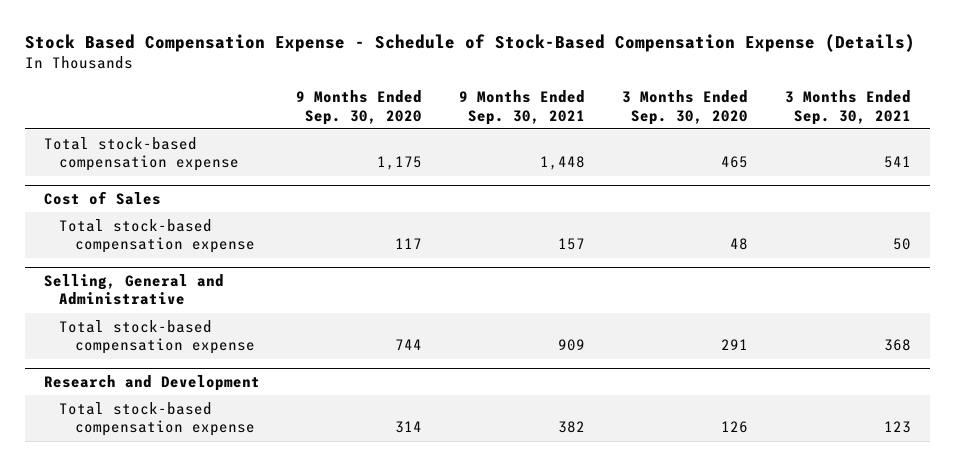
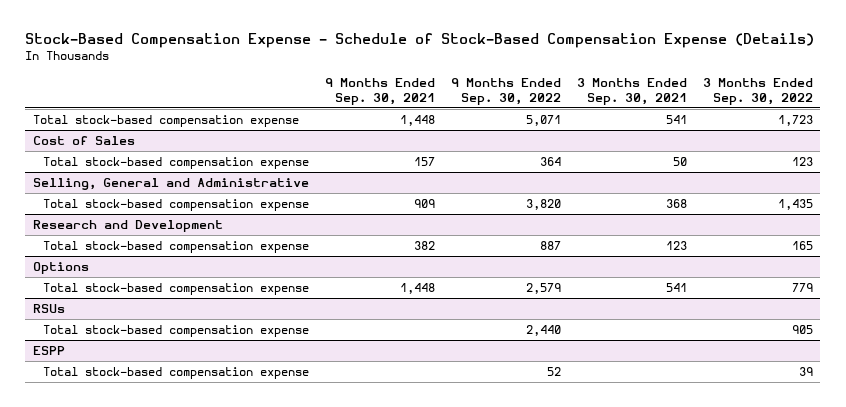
[25,34,916,53] Stock Based Compensation Expense - Schedule of Stock-Based Compensation Expense (Details) -> [25,32,815,48] Stock-Based Compensation Expense - Schedule of Stock-Based Compensation Expense (Details)
[296,90,423,125] 9 Months Ended Sep. 30, 2020 -> none
[622,90,749,125] 3 Months Ended Sep. 30, 2020 -> none
none -> [450,77,561,105] 9 Months Ended Sep. 30, 2022
none -> [702,77,813,105] 3 Months Ended Sep. 30, 2022
none -> [33,262,90,275] Options
none -> [43,283,310,296] Total stock-based compensation expense
none -> [33,304,66,314] RSUs
none -> [43,325,310,338] Total stock-based compensation expense
none -> [33,346,66,356] ESPP
none -> [43,367,310,380] Total stock-based compensation expense

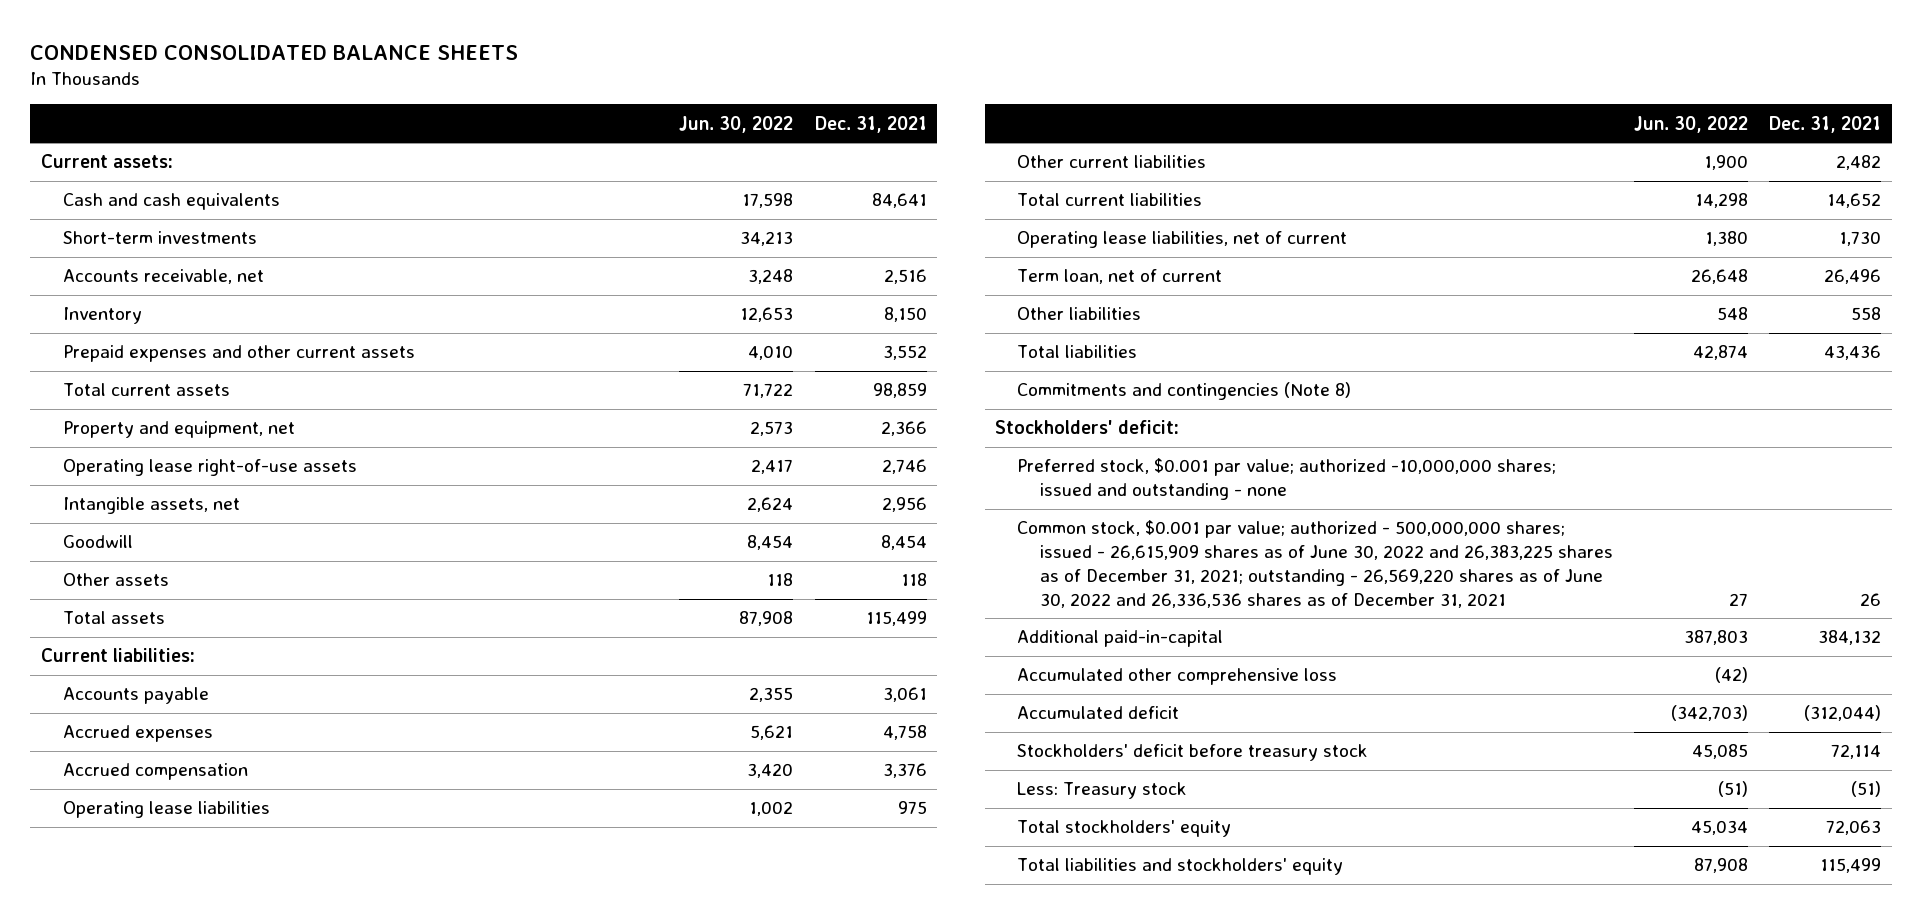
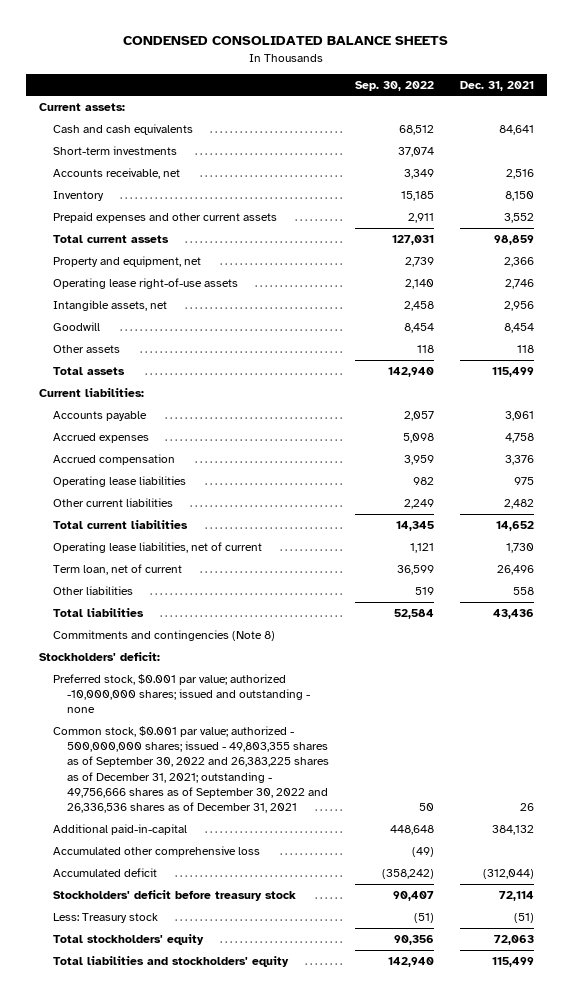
[679,115,794,133] Jun. 30, 2022 -> none
none -> [354,80,434,91] Sep. 30, 2022
[1017,520,1613,608] Common stock, $0.001 par value; authorized - 500,000,000 shares; issued - 26,615,909 shares as of June 30, 2022 and 26,383,225 shares as of December 31, 2021; outstanding - 26,569,220 shares as of June 30, 2022 and 26,336,536 shares as of December 31, 2021 -> [53,725,330,814] Common stock, $0.001 par value; authorized - 500,000,000 shares; issued - 49,803,355 shares as of September 30, 2022 and 26,383,225 shares as of December 31, 2021; outstanding - 49,756,666 shares as of September 30, 2022 and 26,336,536 shares as of December 31, 2021

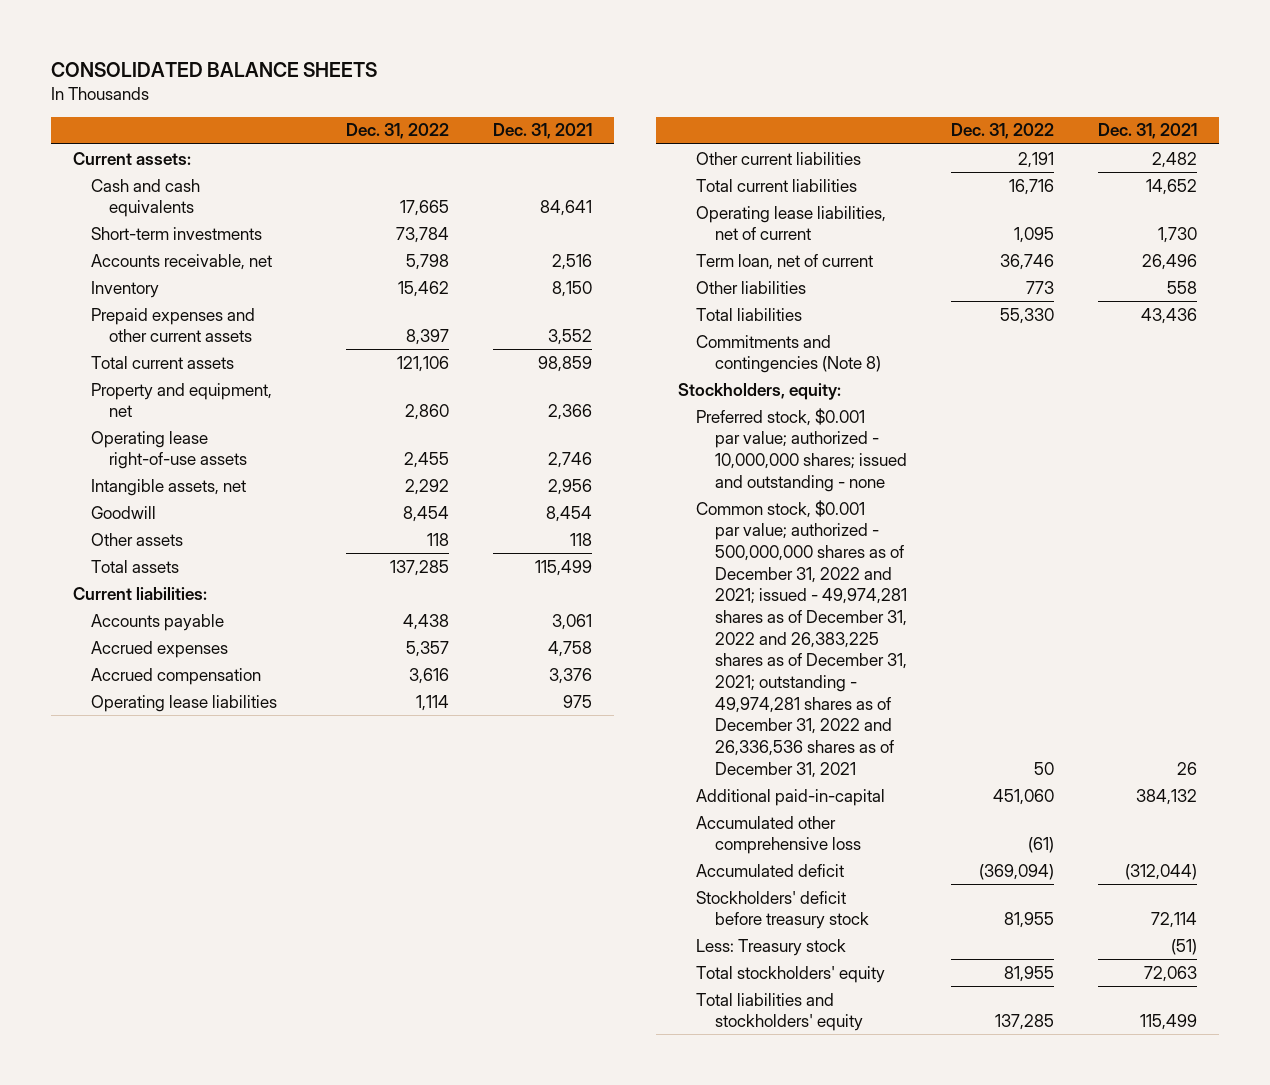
[123,35,449,45] CONDENSED CONSOLIDATED BALANCE SHEETS -> [50,62,377,78] CONSOLIDATED BALANCE SHEETS
[354,80,434,91] Sep. 30, 2022 -> none
none -> [345,123,449,140] Dec. 31, 2022
[38,651,160,661] Stockholders' deficit: -> [678,382,842,400] Stockholders, equity:
[53,673,311,714] Preferred stock, $0.001 par value; authorized -10,000,000 shares; issued and outstanding - none -> [696,407,907,492] Preferred stock, $0.001 par value; authorized - 10,000,000 shares; issued and outstanding - none
[53,725,330,814] Common stock, $0.001 par value; authorized - 500,000,000 shares; issued - 49,803,355 shares as of September 30, 2022 and 26,383,225 shares as of December 31, 2021; outstanding - 49,756,666 shares as of September 30, 2022 and 26,336,536 shares as of December 31, 2021 -> [696,499,907,778] Common stock, $0.001 par value; authorized - 500,000,000 shares as of December 31, 2022 and 2021; issued - 49,974,281 shares as of December 31, 2022 and 26,383,225 shares as of December 31, 2021; outstanding - 49,974,281 shares as of December 31, 2022 and 26,336,536 shares as of December 31, 2021

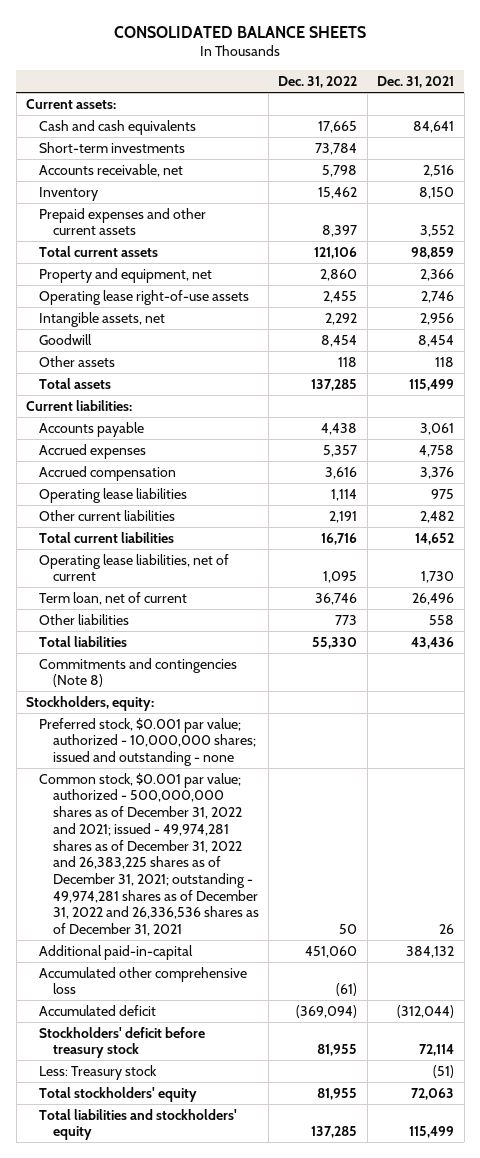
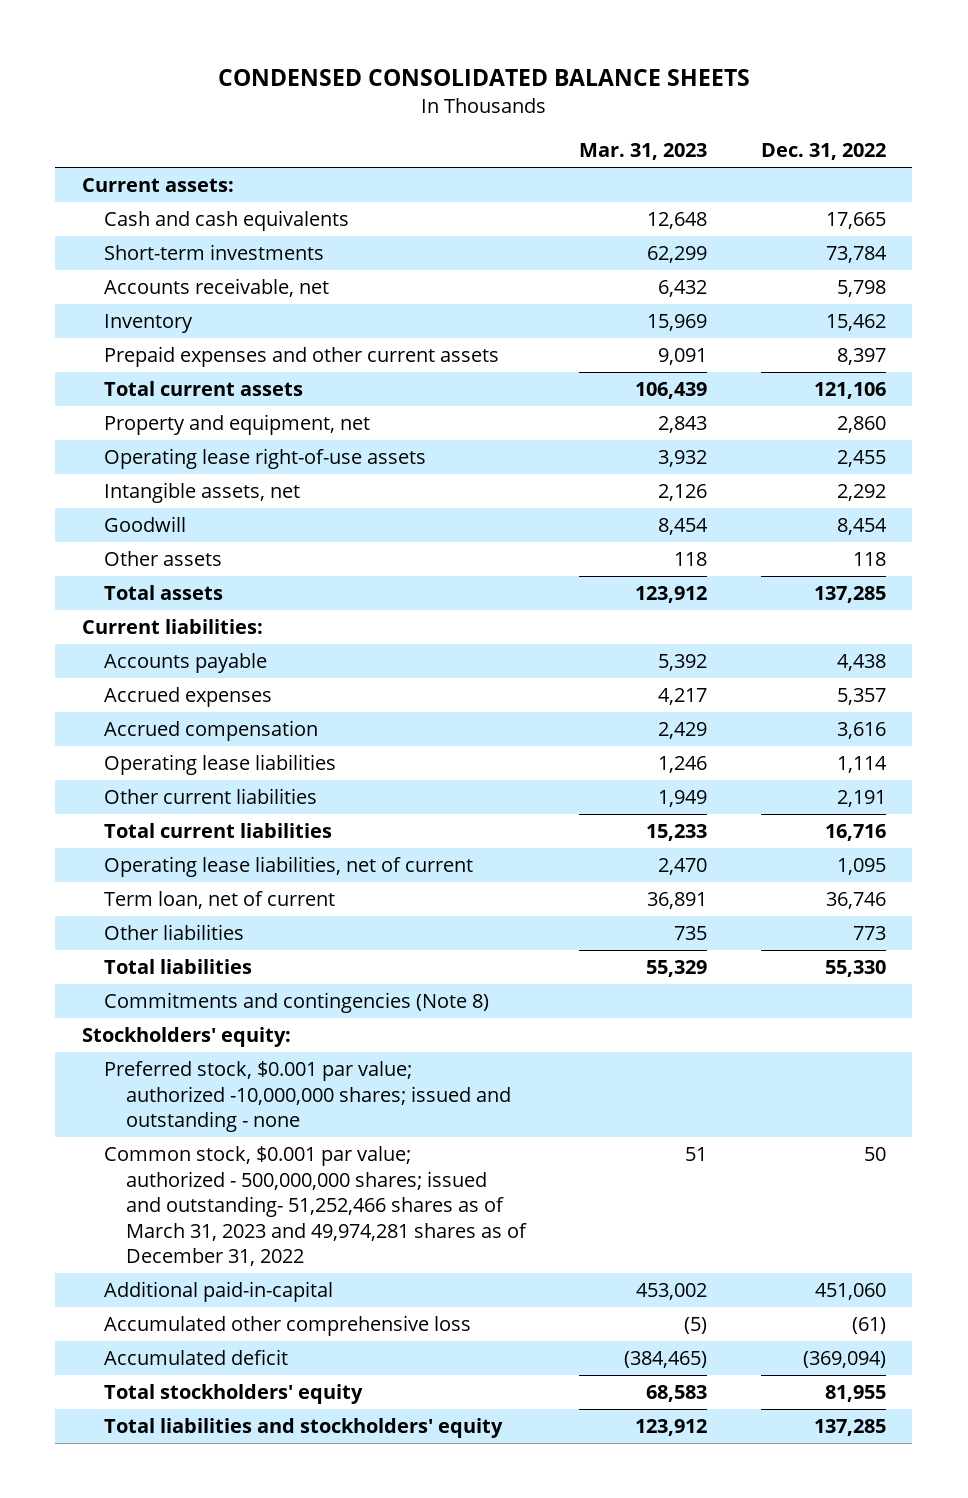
[114,25,367,38] CONSOLIDATED BALANCE SHEETS -> [217,69,750,87] CONDENSED CONSOLIDATED BALANCE SHEETS
[377,76,455,89] Dec. 31, 2021 -> none
none -> [579,143,708,161] Mar. 31, 2023
[26,695,155,711] Stockholders, equity: -> [81,1026,291,1047] Stockholders' equity:
[39,717,256,767] Preferred stock, $0.001 par value; authorized - 10,000,000 shares; issued and outstanding - none -> [103,1060,512,1133] Preferred stock, $0.001 par value; authorized -10,000,000 shares; issued and outstanding - none
[39,772,259,937] Common stock, $0.001 par value; authorized - 500,000,000 shares as of December 31, 2022 and 2021; issued - 49,974,281 shares as of December 31, 2022 and 26,383,225 shares as of December 31, 2021; outstanding - 49,974,281 shares as of December 31, 2022 and 26,336,536 shares as of December 31, 2021 -> [103,1145,528,1267] Common stock, $0.001 par value; authorized - 500,000,000 shares; issued and outstanding- 51,252,466 shares as of March 31, 2023 and 49,974,281 shares as of December 31, 2022
[39,1026,206,1059] Stockholders' deficit before treasury stock -> none
[39,1064,158,1080] Less: Treasury stock -> none

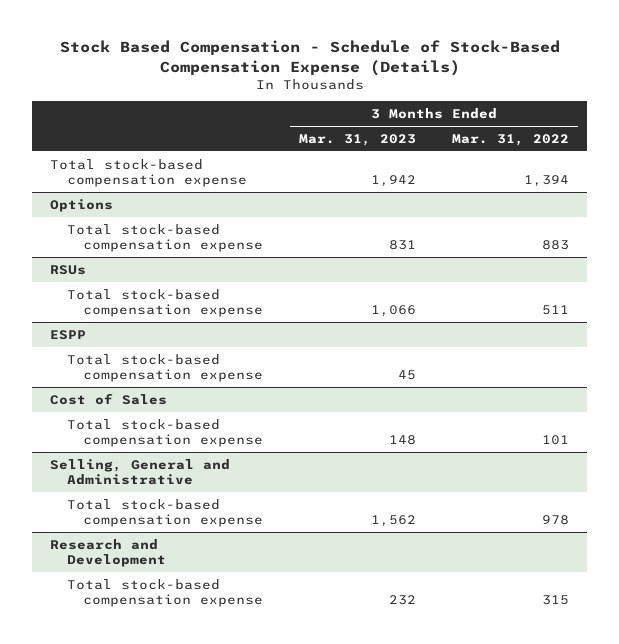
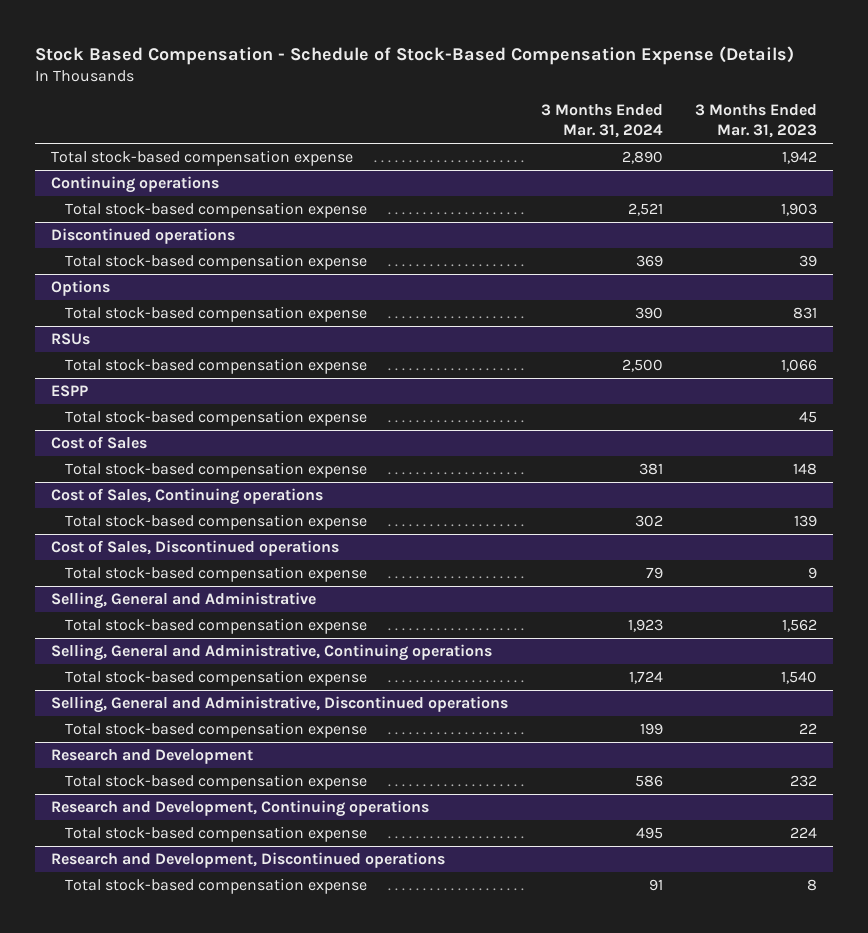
[452,134,570,147] Mar. 31, 2022 -> none
none -> [540,103,663,138] 3 Months Ended Mar. 31, 2024
none -> [51,176,220,194] Continuing operations
none -> [64,202,367,219] Total stock-based compensation expense
none -> [51,228,236,245] Discontinued operations
none -> [64,254,367,271] Total stock-based compensation expense
none -> [51,488,324,506] Cost of Sales, Continuing operations
none -> [64,514,367,531] Total stock-based compensation expense
none -> [51,540,340,557] Cost of Sales, Discontinued operations
none -> [64,566,367,583] Total stock-based compensation expense
none -> [51,644,493,662] Selling, General and Administrative, Continuing operations
none -> [64,670,367,687] Total stock-based compensation expense
none -> [51,696,509,714] Selling, General and Administrative, Discontinued operations
none -> [64,722,367,739] Total stock-based compensation expense
none -> [51,800,430,818] Research and Development, Continuing operations
none -> [64,826,367,843] Total stock-based compensation expense
none -> [51,852,446,869] Research and Development, Discontinued operations
none -> [64,878,367,895] Total stock-based compensation expense

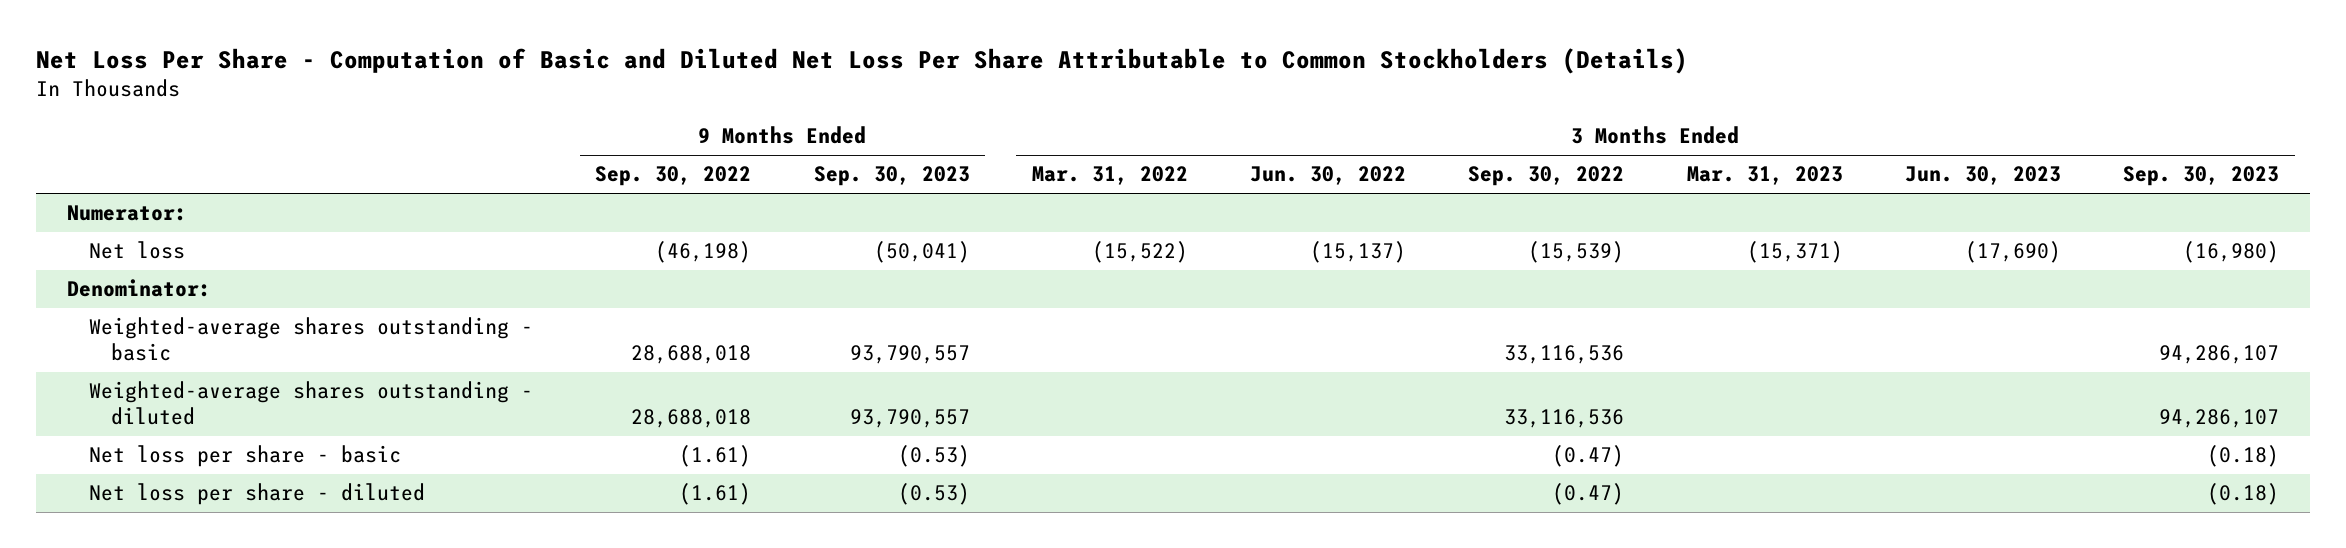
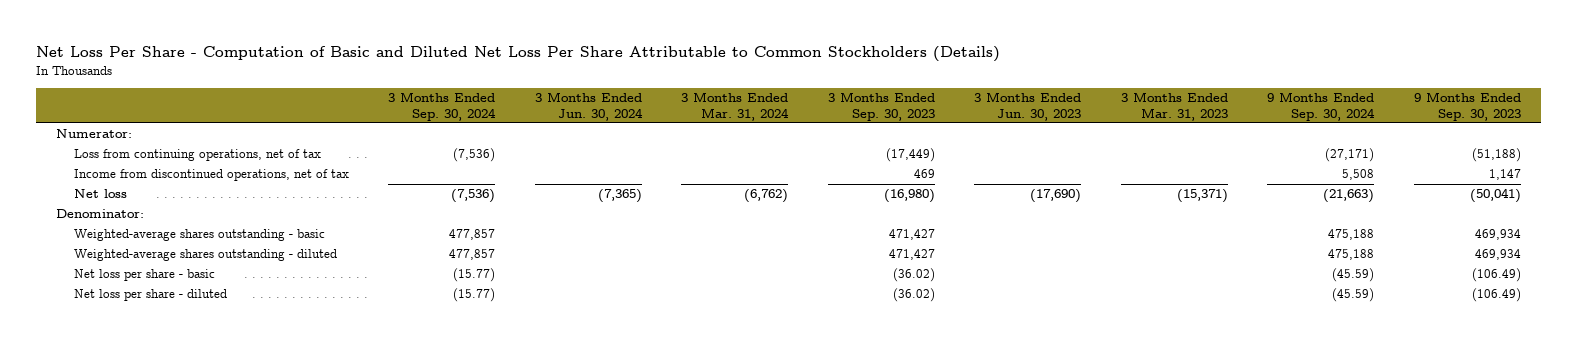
[595,166,752,187] Sep. 30, 2022 -> none
[1031,166,1188,186] Mar. 31, 2022 -> none
[1250,166,1407,186] Jun. 30, 2022 -> none
[1468,166,1625,187] Sep. 30, 2022 -> none
none -> [388,92,497,121] 3 Months Ended Sep. 30, 2024
none -> [534,92,643,121] 3 Months Ended Jun. 30, 2024
none -> [681,92,790,121] 3 Months Ended Mar. 31, 2024
none -> [1267,92,1376,121] 9 Months Ended Sep. 30, 2024
none -> [73,149,321,162] Loss from continuing operations, net of tax
none -> [73,169,349,182] Income from discontinued operations, net of tax
[849,345,970,365] 93,790,557 -> [1474,229,1521,241] 469,934
[2159,345,2280,365] 94,286,107 -> [888,229,935,241] 471,427
[849,409,970,429] 93,790,557 -> [1474,249,1521,261] 469,934
[2159,409,2280,429] 94,286,107 -> [888,249,935,261] 471,427
[897,445,970,468] (0.53) -> [1471,268,1521,283] (106.49)
[2207,445,2280,468] (0.18) -> [892,268,935,283] (36.02)
[897,483,970,506] (0.53) -> [1471,288,1521,303] (106.49)
[2207,483,2280,506] (0.18) -> [892,288,935,303] (36.02)

